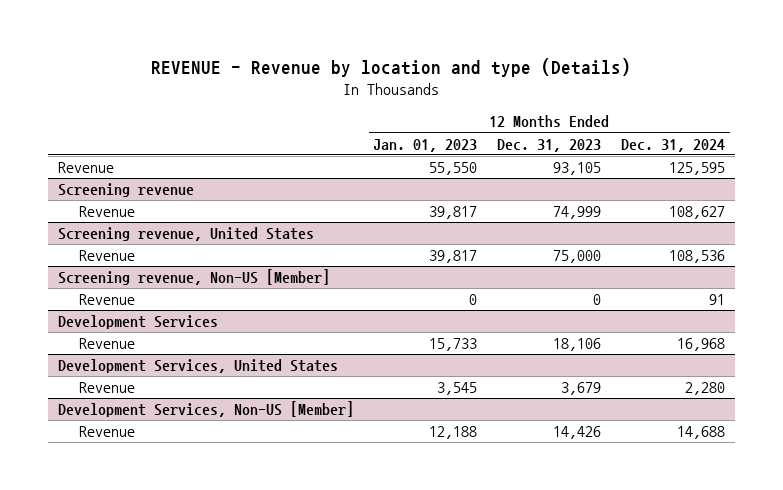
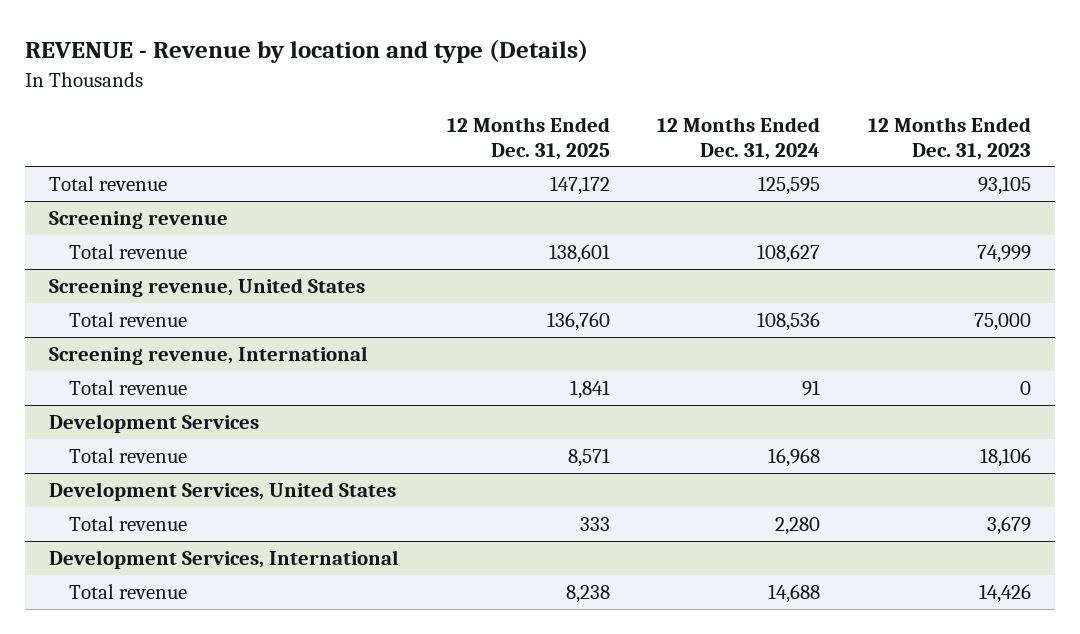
[373,138,478,152] Jan. 01, 2023 -> none
none -> [446,116,610,160] 12 Months Ended Dec. 31, 2025
[57,162,114,174] Revenue -> [48,176,167,192] Total revenue
[79,206,136,218] Revenue -> [69,244,188,260] Total revenue
[57,269,330,286] Screening revenue, Non-US [Member] -> none
[79,250,136,262] Revenue -> [69,312,188,328] Total revenue
none -> [48,346,368,366] Screening revenue, International
[79,294,136,306] Revenue -> [69,380,188,396] Total revenue
[79,338,136,350] Revenue -> [69,448,188,464] Total revenue
[57,401,354,418] Development Services, Non-US [Member] -> none
[79,382,136,394] Revenue -> [69,516,188,532] Total revenue
none -> [48,550,399,570] Development Services, International
[79,426,136,438] Revenue -> [69,584,188,600] Total revenue

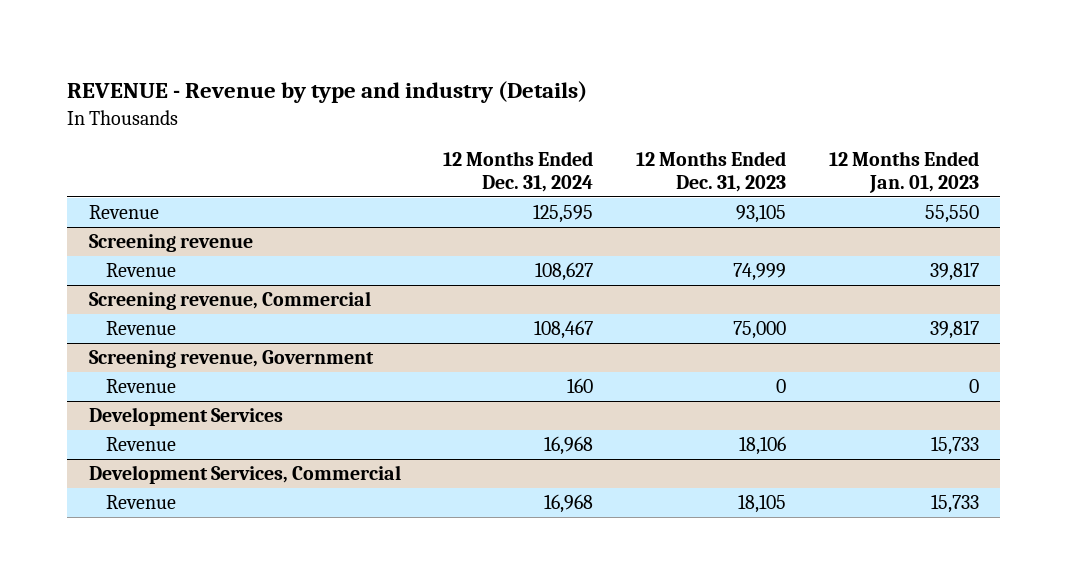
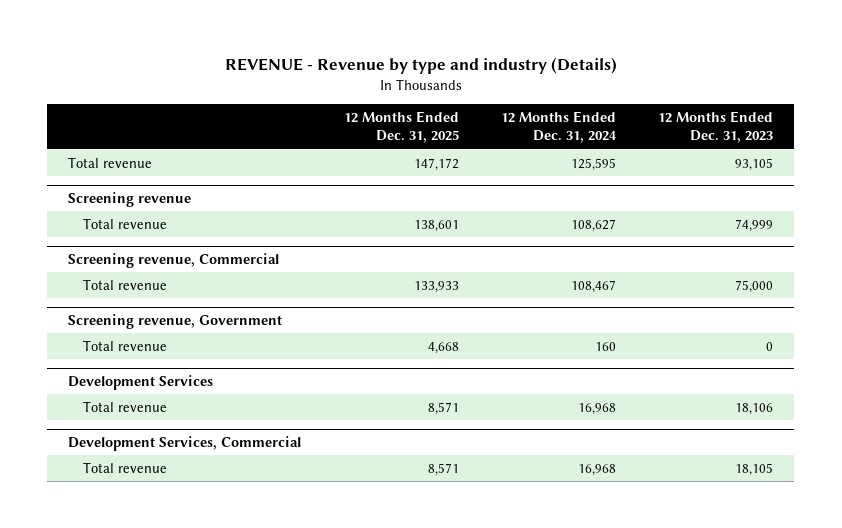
[828,150,979,194] 12 Months Ended Jan. 01, 2023 -> none
none -> [343,111,459,144] 12 Months Ended Dec. 31, 2025
[88,205,159,220] Revenue -> [68,156,153,168] Total revenue
[105,263,176,278] Revenue -> [82,217,167,229] Total revenue
[105,321,176,336] Revenue -> [82,278,167,290] Total revenue
[105,379,176,394] Revenue -> [82,339,167,351] Total revenue
[105,437,176,452] Revenue -> [82,400,167,412] Total revenue
[105,495,176,510] Revenue -> [82,461,167,473] Total revenue

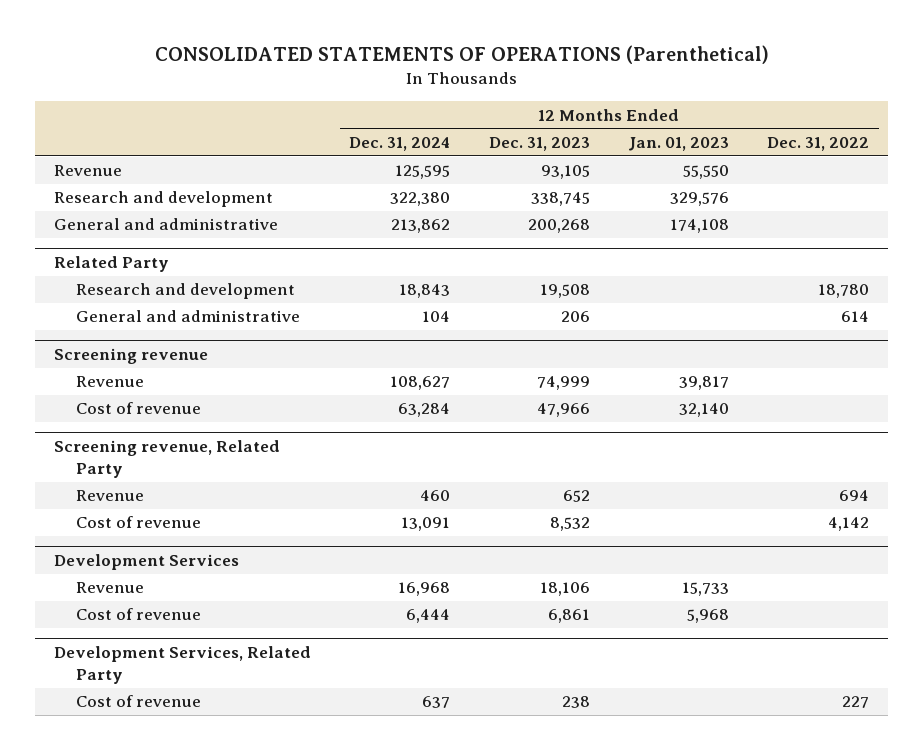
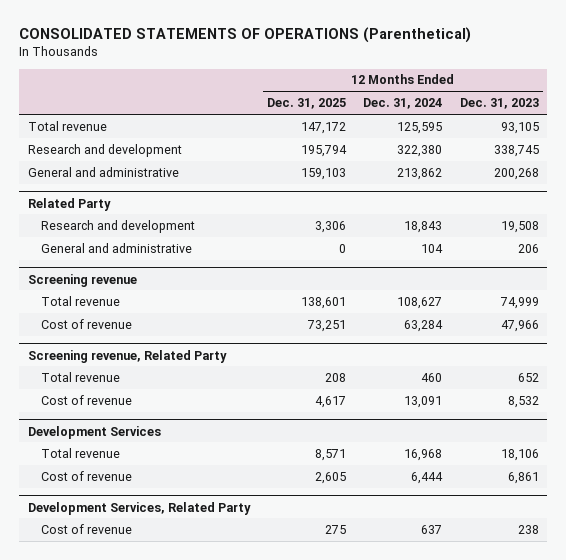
[627,136,729,151] Jan. 01, 2023 -> none
[767,136,870,151] Dec. 31, 2022 -> none
none -> [267,98,347,110] Dec. 31, 2025
[54,165,123,177] Revenue -> [27,120,107,131] Total revenue
[75,376,144,388] Revenue -> [40,295,120,306] Total revenue
[75,490,144,502] Revenue -> [40,371,120,382] Total revenue
[75,582,144,594] Revenue -> [40,447,120,458] Total revenue

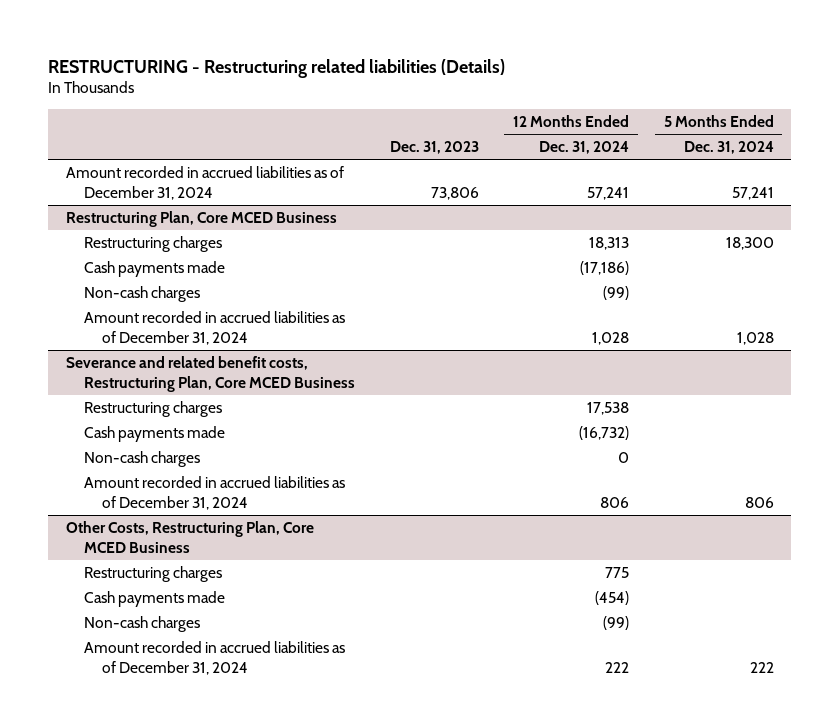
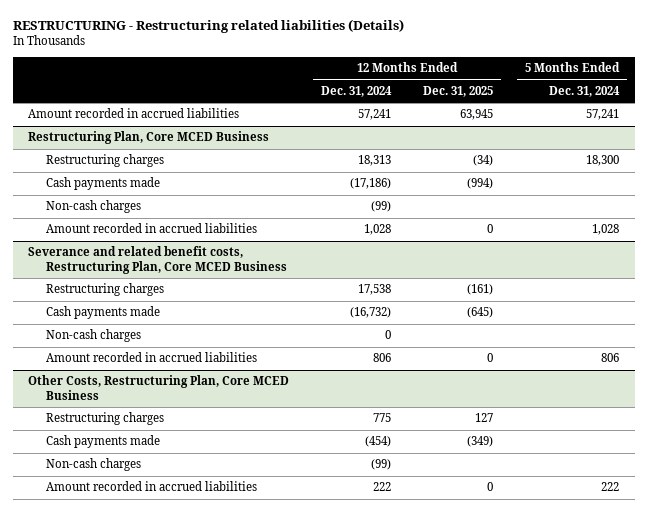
[389,141,479,155] Dec. 31, 2023 -> none
none -> [423,85,494,97] Dec. 31, 2025
[65,165,344,200] Amount recorded in accrued liabilities as of December 31, 2024 -> [28,108,240,119] Amount recorded in accrued liabilities
[83,310,345,345] Amount recorded in accrued liabilities as of December 31, 2024 -> [46,223,258,234] Amount recorded in accrued liabilities
[83,475,345,510] Amount recorded in accrued liabilities as of December 31, 2024 -> [46,352,258,363] Amount recorded in accrued liabilities
[83,640,345,675] Amount recorded in accrued liabilities as of December 31, 2024 -> [46,481,258,492] Amount recorded in accrued liabilities

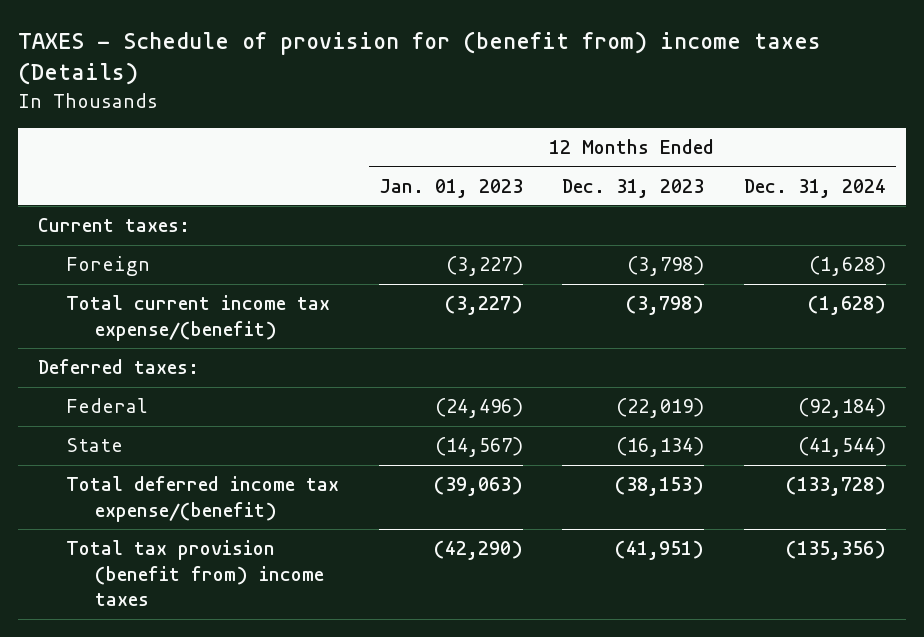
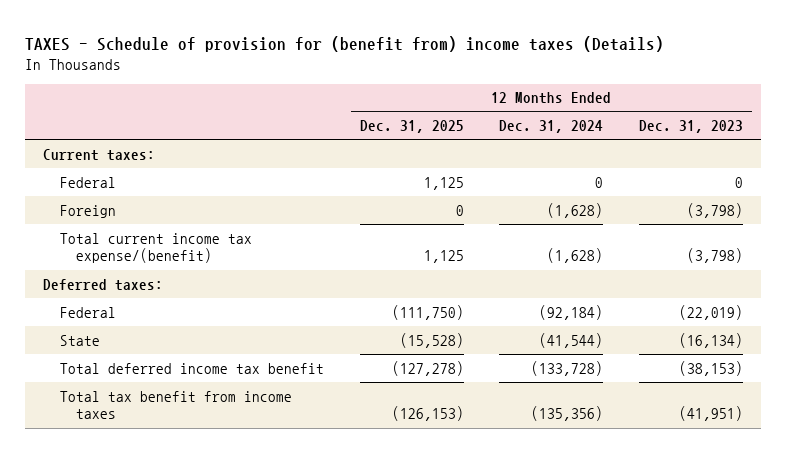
[378,178,523,198] Jan. 01, 2023 -> none
none -> [359,120,464,134] Dec. 31, 2025
none -> [59,176,116,188] Federal
[66,476,340,522] Total deferred income tax expense/(benefit) -> [59,362,324,374] Total deferred income tax benefit
[66,540,324,607] Total tax provision (benefit from) income taxes -> [59,390,292,420] Total tax benefit from income taxes

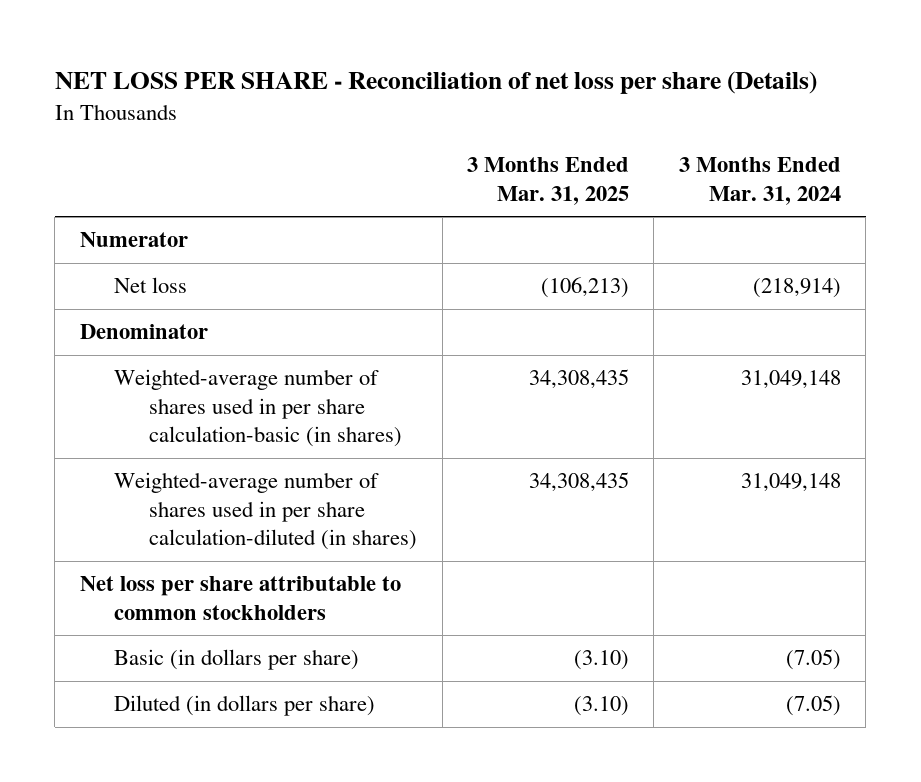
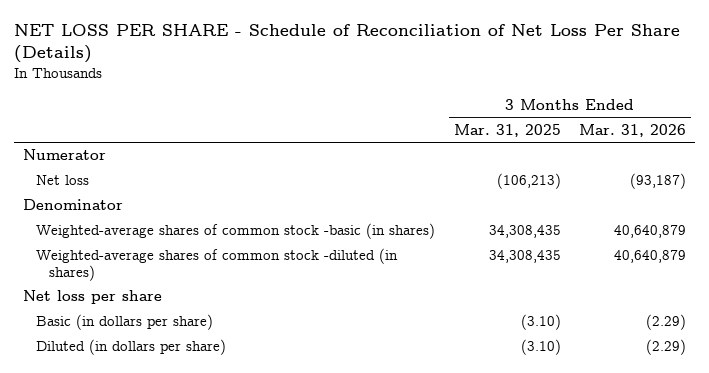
[54,71,817,95] NET LOSS PER SHARE - Reconciliation of net loss per share (Details) -> [13,24,680,64] NET LOSS PER SHARE - Schedule of Reconciliation of Net Loss Per Share (Details)
[678,157,841,205] 3 Months Ended Mar. 31, 2024 -> none
none -> [579,123,687,137] Mar. 31, 2026
[114,369,403,448] Weighted-average number of shares used in per share calculation-basic (in shares) -> [35,223,435,240] Weighted-average shares of common stock -basic (in shares)
[114,472,418,551] Weighted-average number of shares used in per share calculation-diluted (in shares) -> [35,248,398,282] Weighted-average shares of common stock -diluted (in shares)
[79,576,401,620] Net loss per share attributable to common stockholders -> [22,290,162,305] Net loss per share

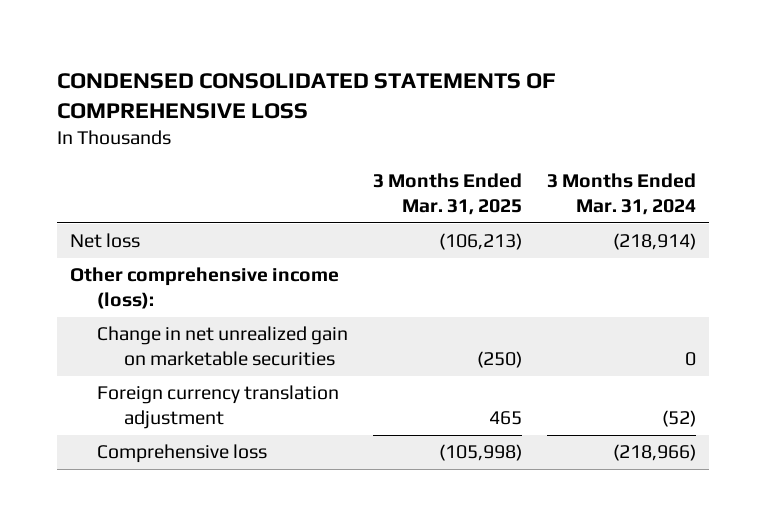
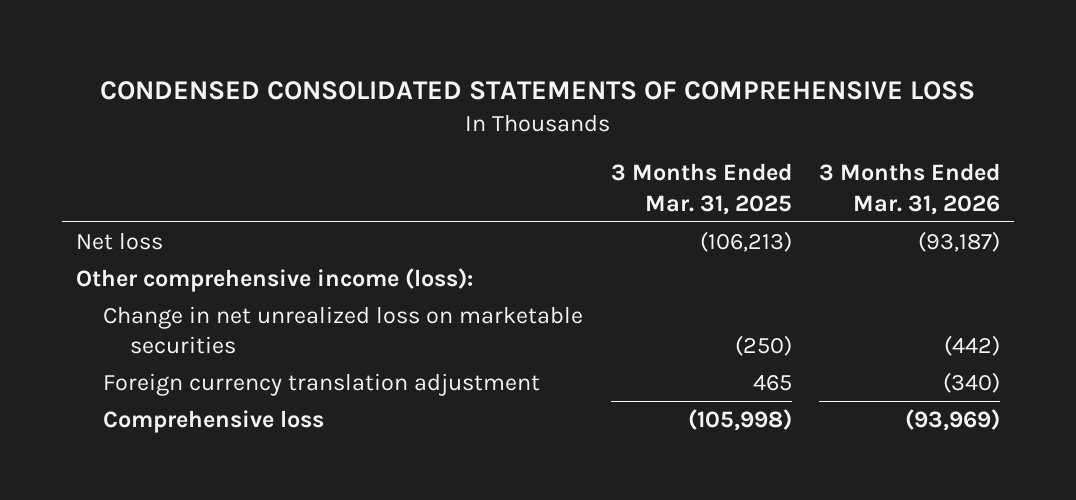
[547,173,697,216] 3 Months Ended Mar. 31, 2024 -> none
none -> [818,163,1000,215] 3 Months Ended Mar. 31, 2026
[97,326,349,367] Change in net unrealized gain on marketable securities -> [103,305,584,355] Change in net unrealized loss on marketable securities

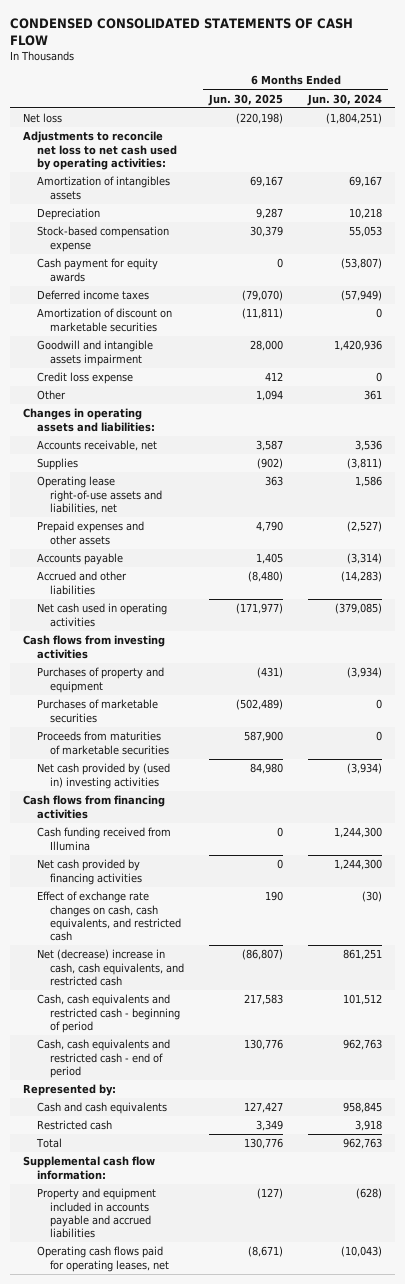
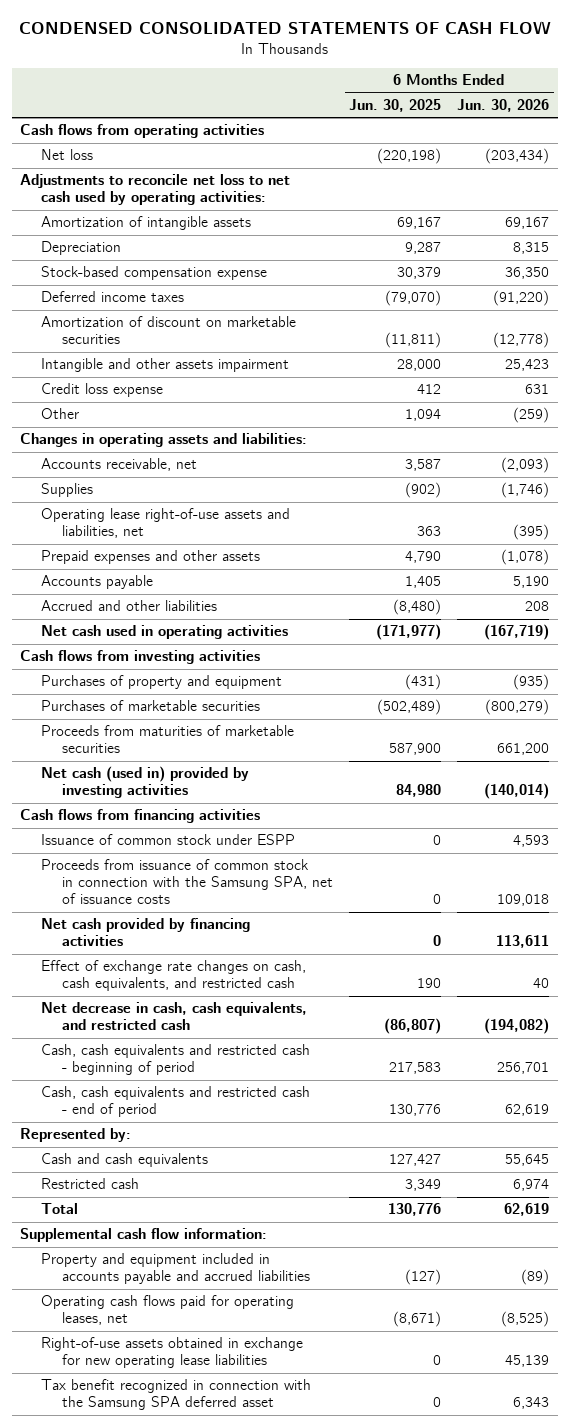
[307,93,383,106] Jun. 30, 2024 -> none
none -> [457,98,550,112] Jun. 30, 2026
none -> [20,124,265,139] Cash flows from operating activities
[36,176,170,200] Amortization of intangibles assets -> [41,216,252,231] Amortization of intangible assets
[36,258,158,282] Cash payment for equity awards -> none
[36,340,153,366] Goodwill and intangible assets impairment -> [41,358,290,373] Intangible and other assets impairment
[36,763,170,789] Net cash provided by (used in) investing activities -> [41,766,250,799] Net cash (used in) provided by investing activities
[36,827,171,851] Cash funding received from Illumina -> none
none -> [41,834,296,846] Issuance of common stock under ESPP
none -> [41,859,334,905] Proceeds from issuance of common stock in connection with the Samsung SPA, net of issuance costs
[36,949,184,986] Net (decrease) increase in cash, cash equivalents, and restricted cash -> [41,1002,308,1031] Net decrease in cash, cash equivalents, and restricted cash
none -> [41,1337,304,1369] Right-of-use assets obtained in exchange for new operating lease liabilities
none -> [41,1379,312,1411] Tax benefit recognized in connection with the Samsung SPA deferred asset

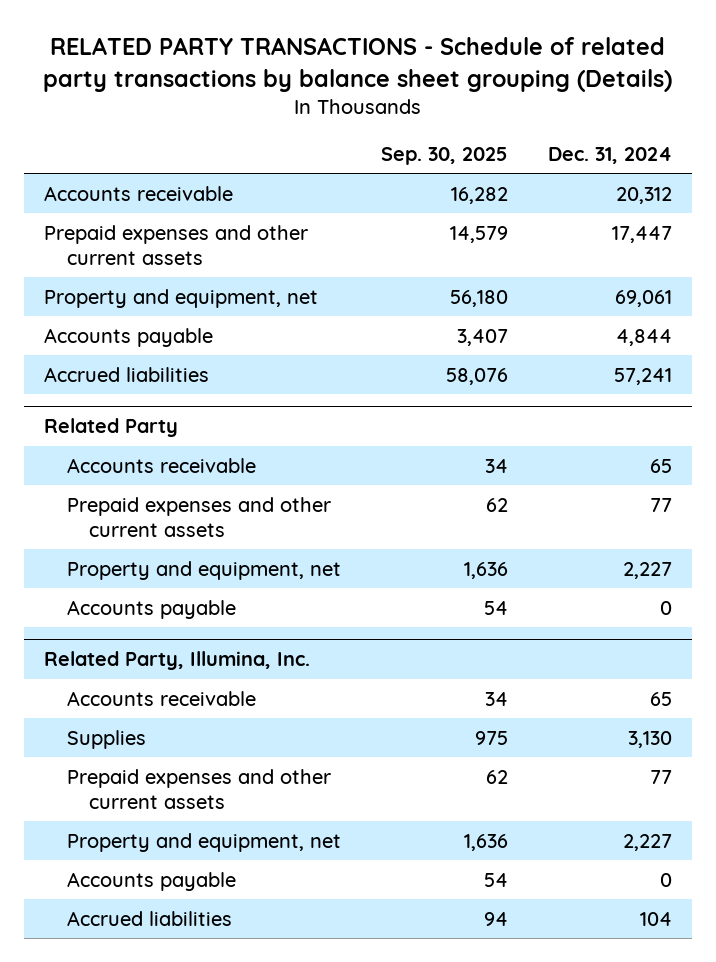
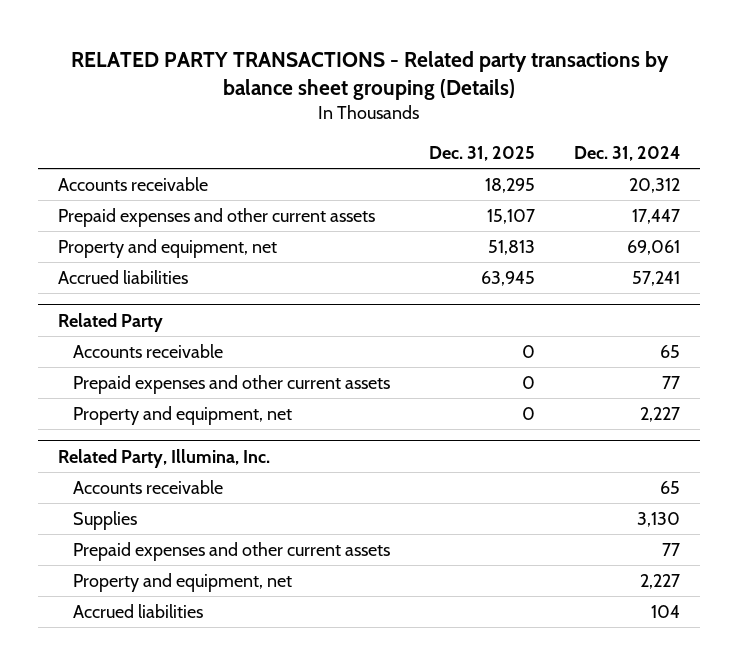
[42,37,672,92] RELATED PARTY TRANSACTIONS - Schedule of related party transactions by balance sheet grouping (Details) -> [71,50,670,100] RELATED PARTY TRANSACTIONS - Related party transactions by balance sheet grouping (Details)
[380,146,508,165] Sep. 30, 2025 -> none
none -> [428,145,535,161] Dec. 31, 2025
[44,327,214,347] Accounts payable -> none
[66,599,236,619] Accounts payable -> none
[66,871,236,891] Accounts payable -> none

